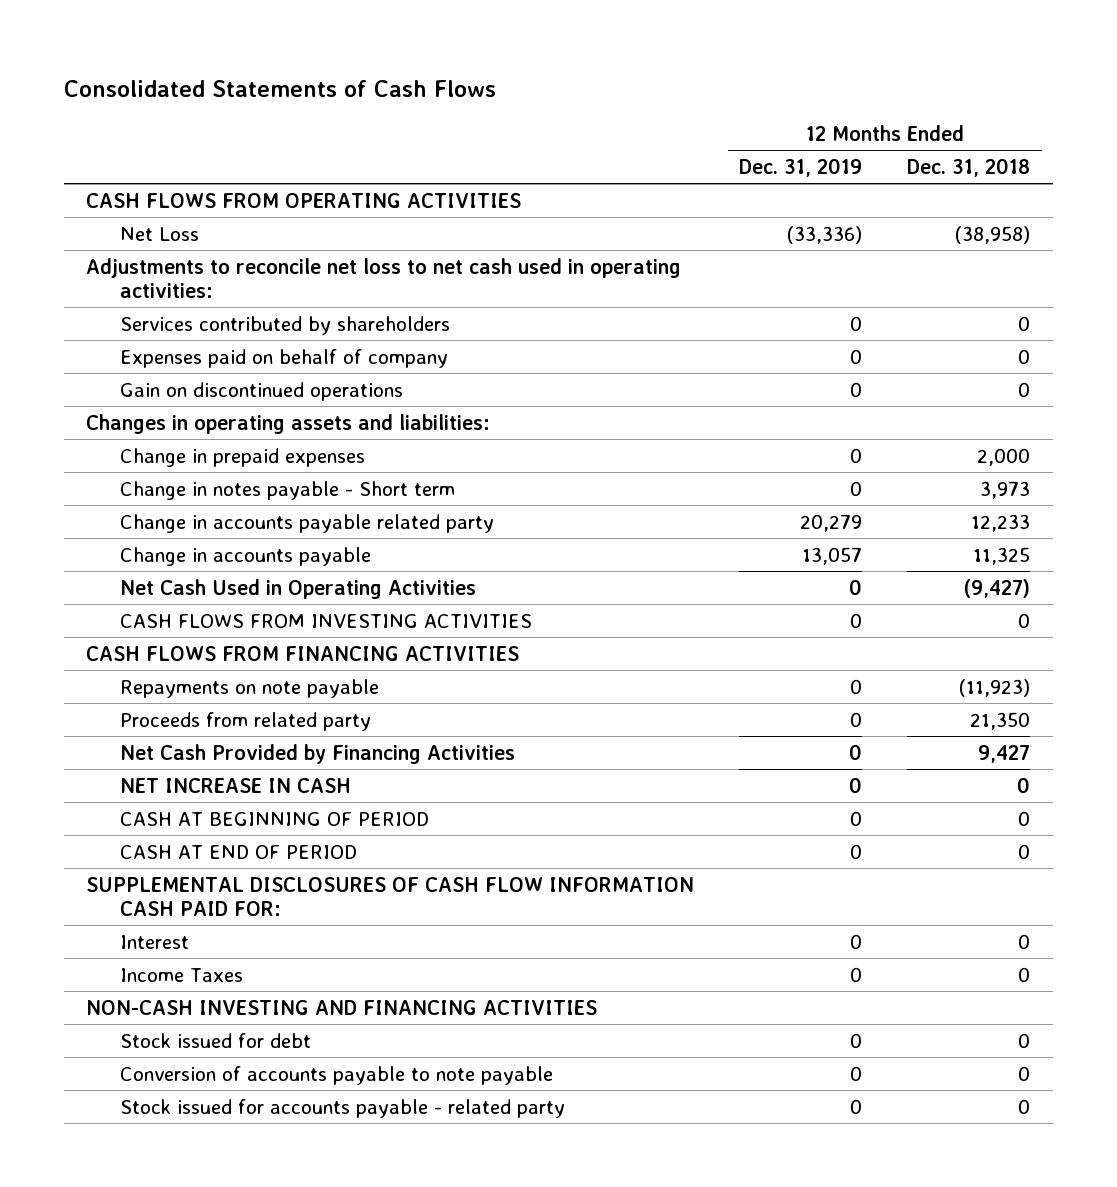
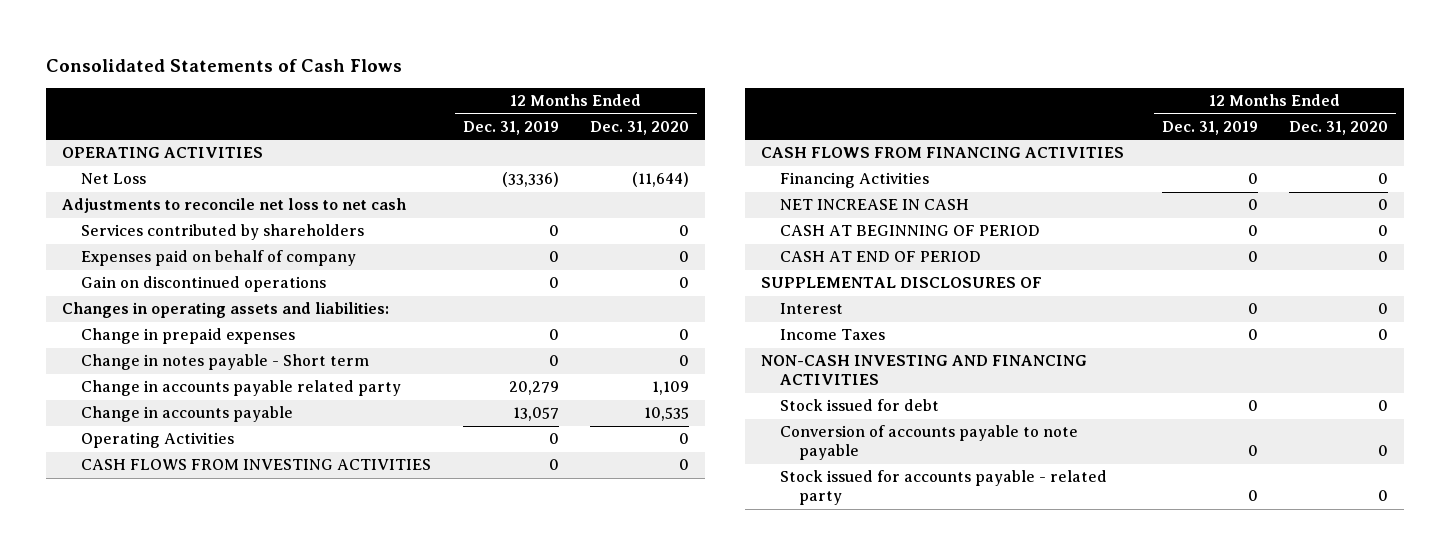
[907,158,1031,178] Dec. 31, 2018 -> none
none -> [590,120,690,135] Dec. 31, 2020
[86,192,522,208] CASH FLOWS FROM OPERATING ACTIVITIES -> [62,147,264,159] OPERATING ACTIVITIES
[86,257,682,298] Adjustments to reconcile net loss to net cash used in operating activities: -> [62,198,407,214] Adjustments to reconcile net loss to net cash
[119,578,476,599] Net Cash Used in Operating Activities -> [81,432,235,449] Operating Activities
[119,678,379,698] Repayments on note payable -> none
[119,711,371,731] Proceeds from related party -> none
[119,743,515,764] Net Cash Provided by Financing Activities -> [780,172,930,189] Financing Activities
[86,876,695,916] SUPPLEMENTAL DISCLOSURES OF CASH FLOW INFORMATION CASH PAID FOR: -> [761,277,1043,289] SUPPLEMENTAL DISCLOSURES OF

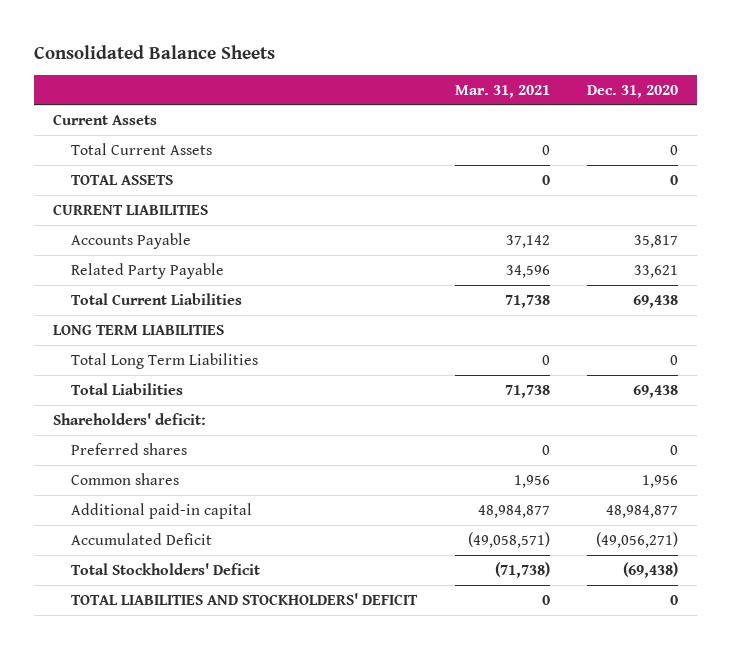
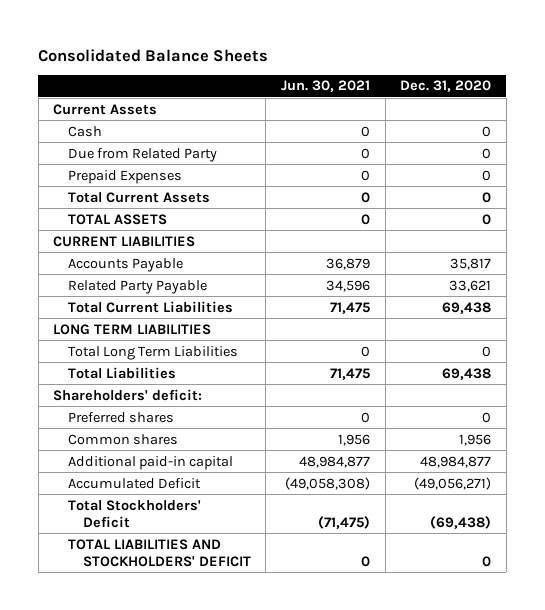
[454,84,550,98] Mar. 31, 2021 -> none
none -> [280,80,370,93] Jun. 30, 2021
none -> [68,125,103,137] Cash
none -> [68,147,218,162] Due from Related Party
none -> [68,169,183,184] Prepaid Expenses

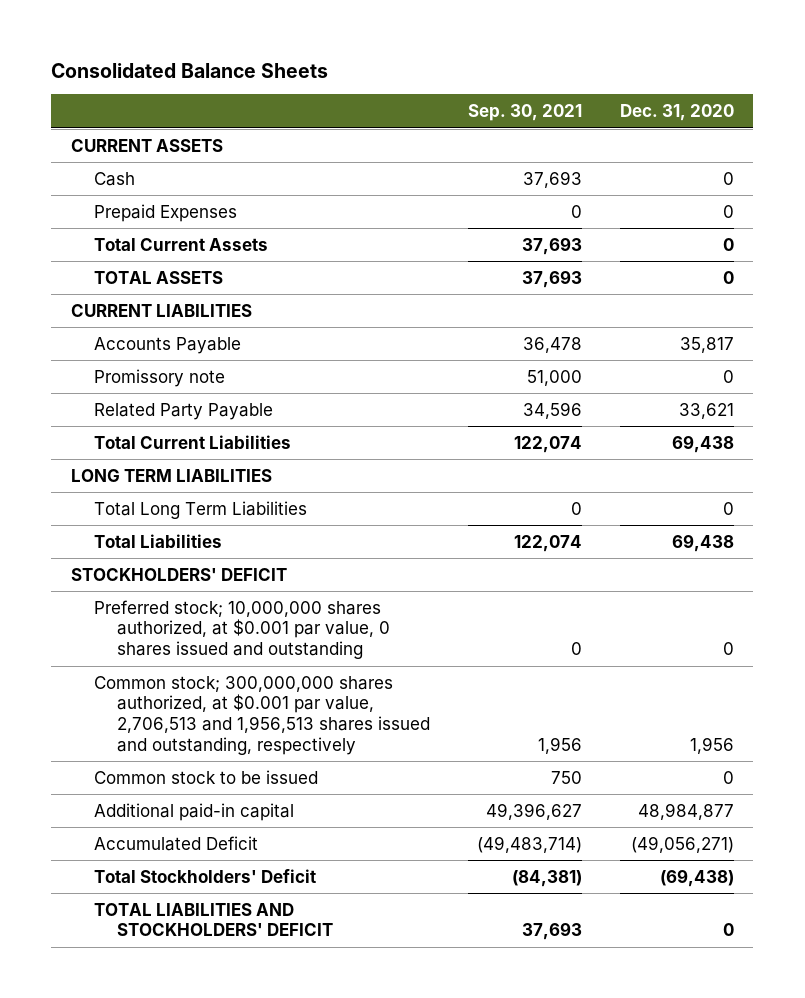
[280,80,370,93] Jun. 30, 2021 -> none
none -> [467,104,582,122] Sep. 30, 2021
[53,103,158,115] Current Assets -> [70,138,223,152] CURRENT ASSETS
[68,147,218,162] Due from Related Party -> none
none -> [93,368,225,387] Promissory note
[53,388,203,401] Shareholders' deficit: -> [70,567,287,581] STOCKHOLDERS' DEFICIT
[68,411,175,423] Preferred shares -> [93,599,390,659] Preferred stock; 10,000,000 shares authorized, at $0.001 par value, 0 shares issued and outstanding
[68,433,179,445] Common shares -> [93,675,430,755] Common stock; 300,000,000 shares authorized, at $0.001 par value, 2,706,513 and 1,956,513 shares issued and outstanding, respectively
none -> [93,769,318,784] Common stock to be issued

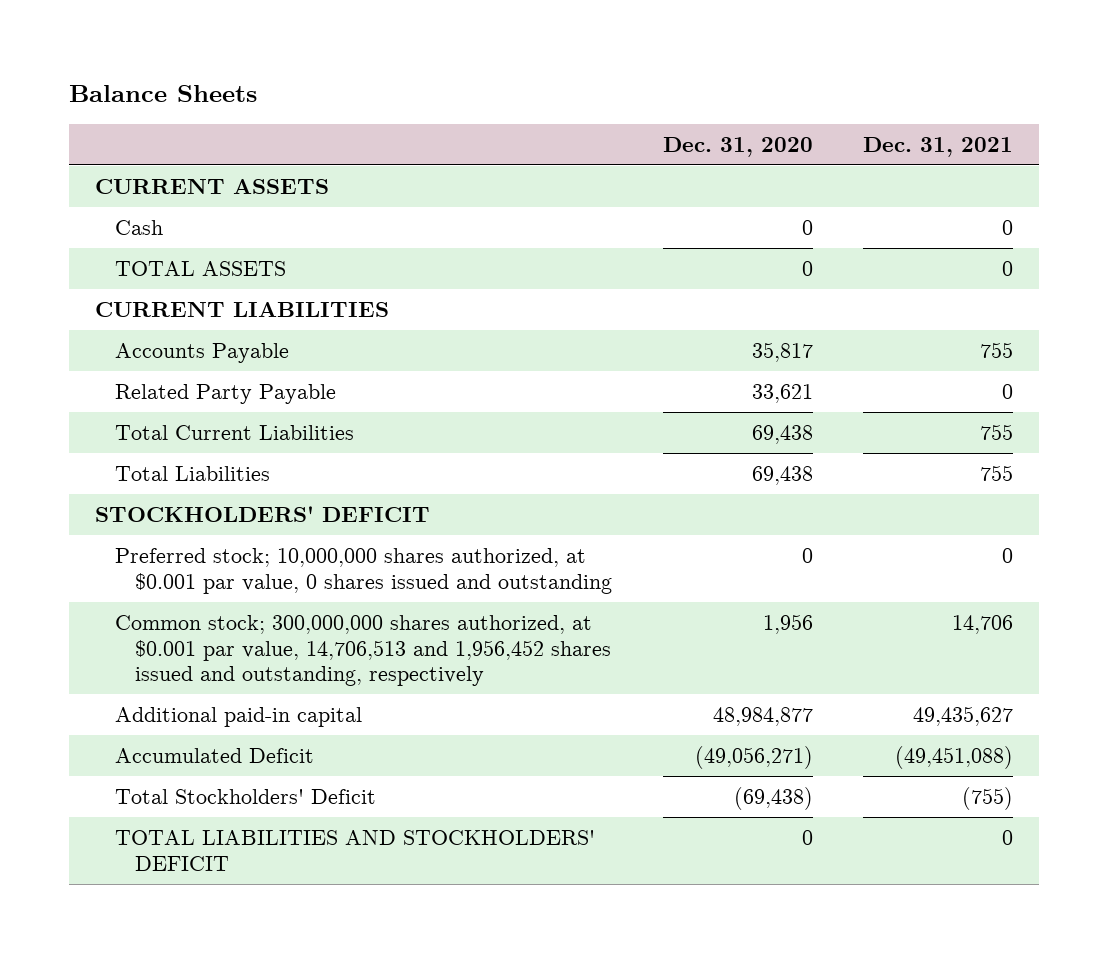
[51,62,329,78] Consolidated Balance Sheets -> [69,85,258,103] Balance Sheets
[467,104,582,122] Sep. 30, 2021 -> none
none -> [863,136,1014,157] Dec. 31, 2021
[93,203,237,222] Prepaid Expenses -> none
[93,237,268,251] Total Current Assets -> none
[93,368,225,387] Promissory note -> none
[70,468,272,482] LONG TERM LIABILITIES -> none
[93,500,307,519] Total Long Term Liabilities -> none
[93,769,318,784] Common stock to be issued -> none
[93,675,430,755] Common stock; 300,000,000 shares authorized, at $0.001 par value, 2,706,513 and 1,956,513 shares issued and outstanding, respectively -> [114,614,611,687] Common stock; 300,000,000 shares authorized, at $0.001 par value, 14,706,513 and 1,956,452 shares issued and outstanding, respectively

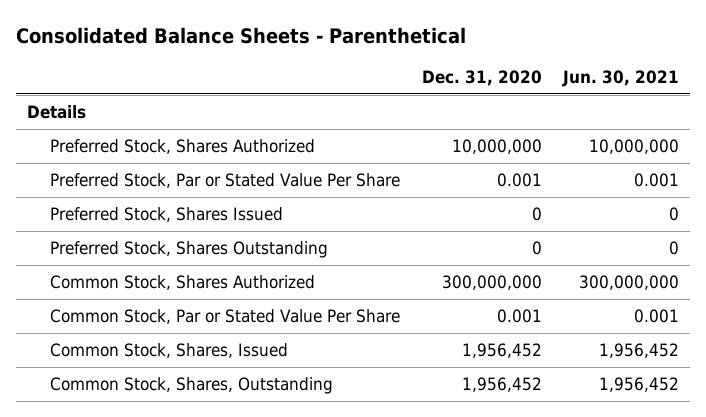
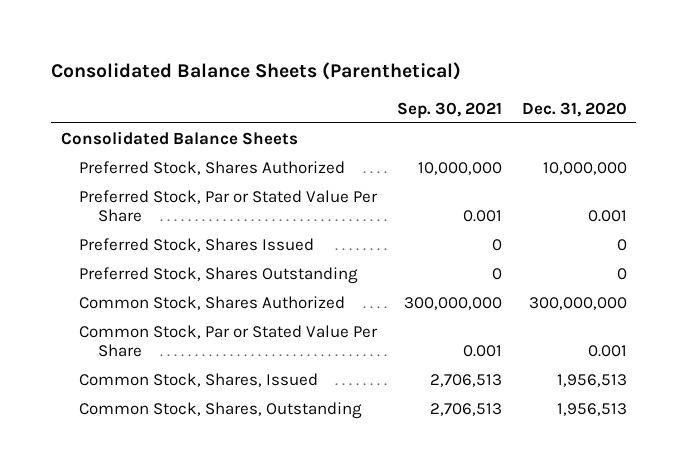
[16,26,467,44] Consolidated Balance Sheets - Parenthetical -> [51,62,462,81] Consolidated Balance Sheets (Parenthetical)
[562,69,680,87] Jun. 30, 2021 -> none
none -> [396,101,502,119] Sep. 30, 2021
[27,105,87,120] Details -> [60,130,298,145] Consolidated Balance Sheets
[461,343,542,359] 1,956,452 -> [556,373,627,387] 1,956,513
[461,377,542,393] 1,956,452 -> [556,402,627,416] 1,956,513

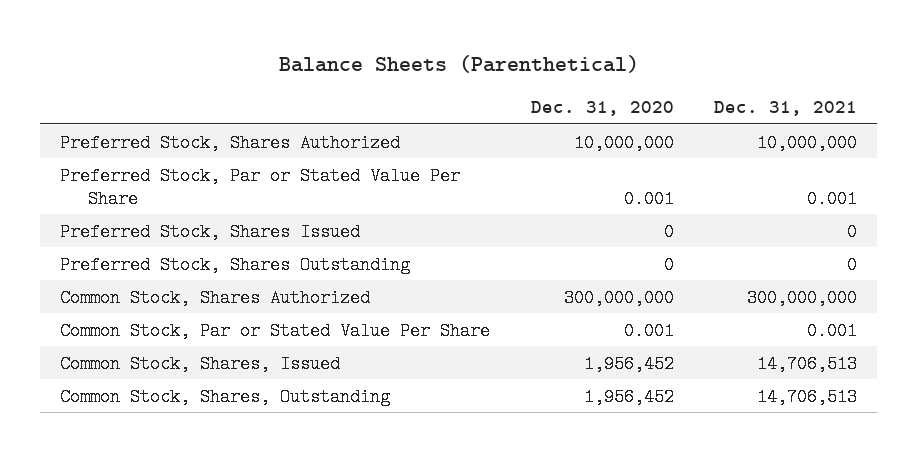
[51,62,462,81] Consolidated Balance Sheets (Parenthetical) -> [278,54,639,73] Balance Sheets (Parenthetical)
[396,101,502,119] Sep. 30, 2021 -> none
none -> [713,101,857,117] Dec. 31, 2021
[60,130,298,145] Consolidated Balance Sheets -> none
[556,373,627,387] 1,956,513 -> [583,354,674,373] 1,956,452
[556,402,627,416] 1,956,513 -> [583,387,674,406] 1,956,452

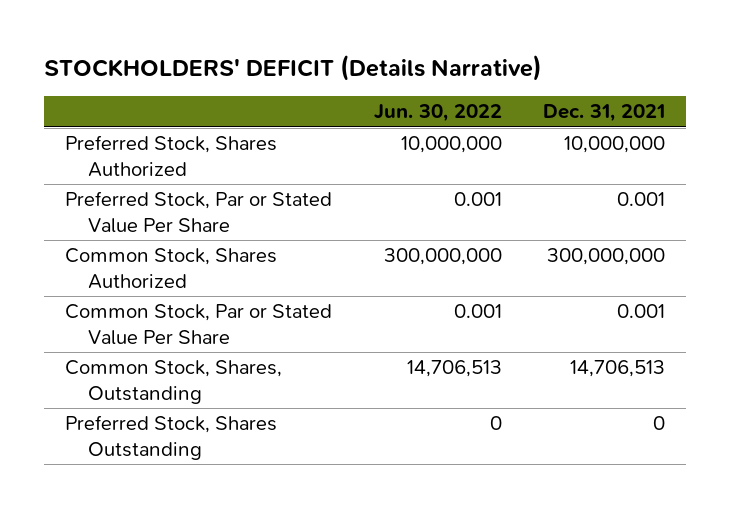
[278,54,639,73] Balance Sheets (Parenthetical) -> [44,54,543,81] STOCKHOLDERS' DEFICIT (Details Narrative)
[530,101,674,117] Dec. 31, 2020 -> none
none -> [373,104,502,123] Jun. 30, 2022
[60,222,361,241] Preferred Stock, Shares Issued -> none
[60,354,341,373] Common Stock, Shares, Issued -> none
[60,255,411,274] Preferred Stock, Shares Outstanding -> [65,415,278,460] Preferred Stock, Shares Outstanding

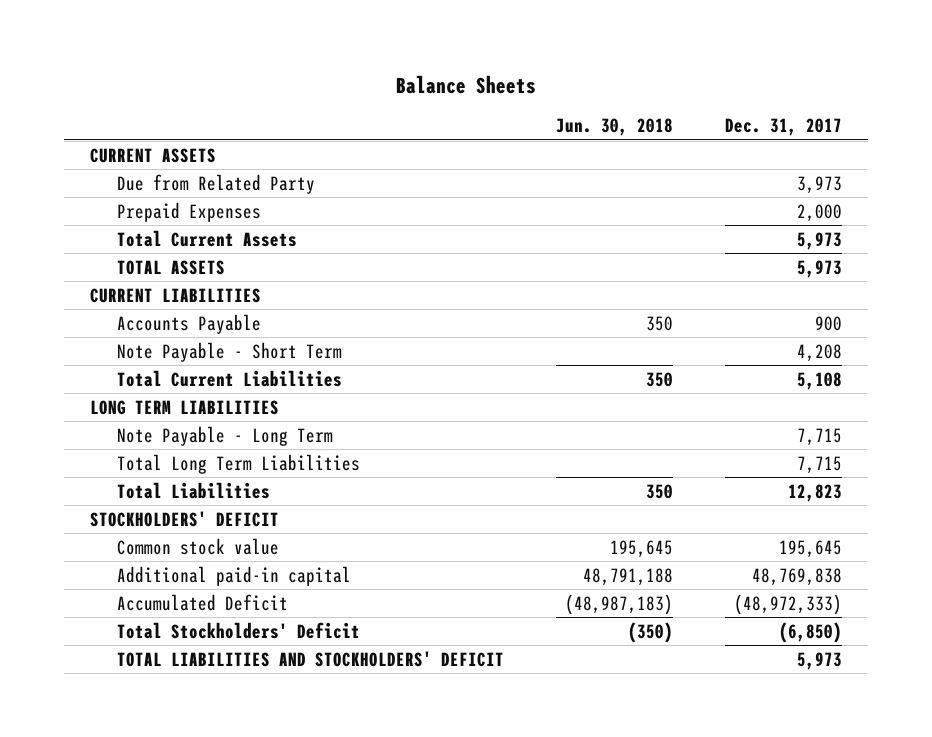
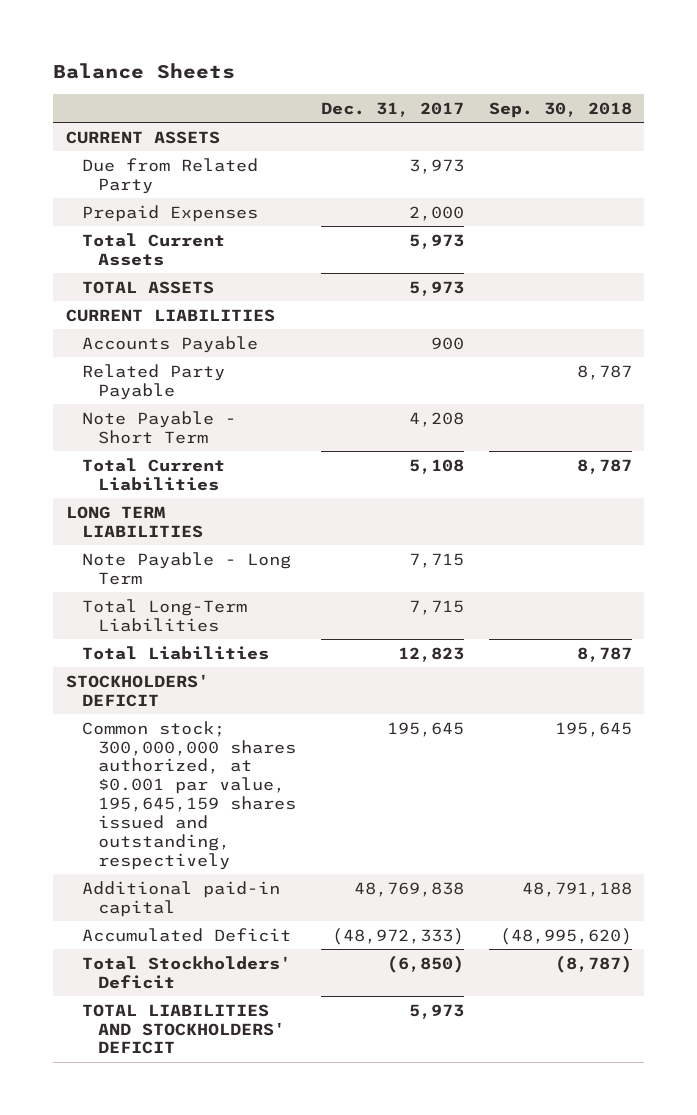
[555,118,673,137] Jun. 30, 2018 -> none
none -> [488,101,632,118] Sep. 30, 2018
none -> [81,363,225,400] Related Party Payable
[116,453,360,474] Total Long Term Liabilities -> [81,598,247,632] Total Long-Term Liabilities
[116,537,279,555] Common stock value -> [81,720,296,870] Common stock; 300,000,000 shares authorized, at $0.001 par value, 195,645,159 shares issued and outstanding, respectively

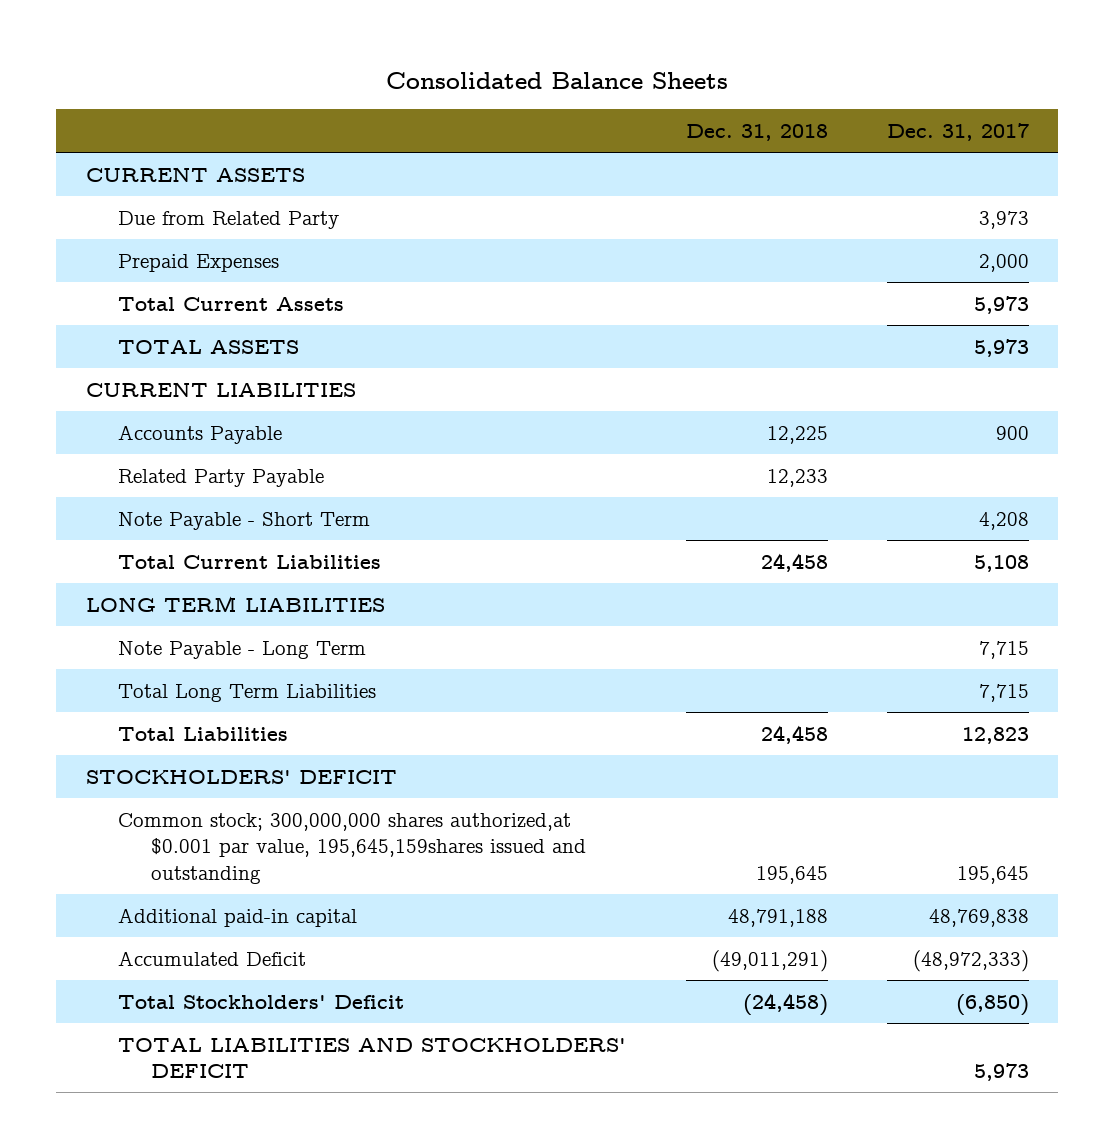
[53,63,236,80] Balance Sheets -> [386,71,729,89] Consolidated Balance Sheets
[488,101,632,118] Sep. 30, 2018 -> none
none -> [685,123,828,141] Dec. 31, 2018
[81,598,247,632] Total Long-Term Liabilities -> [118,683,377,702] Total Long Term Liabilities
[81,720,296,870] Common stock; 300,000,000 shares authorized, at $0.001 par value, 195,645,159 shares issued and outstanding, respectively -> [118,812,586,884] Common stock; 300,000,000 shares authorized,at $0.001 par value, 195,645,159shares issued and outstanding

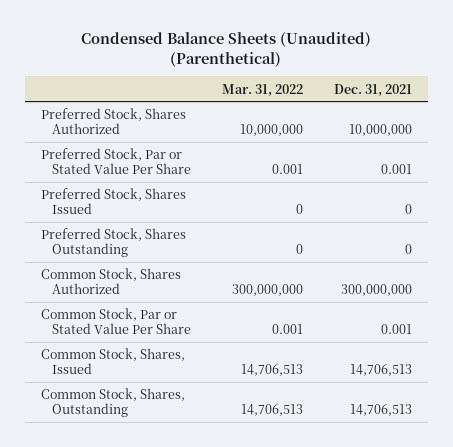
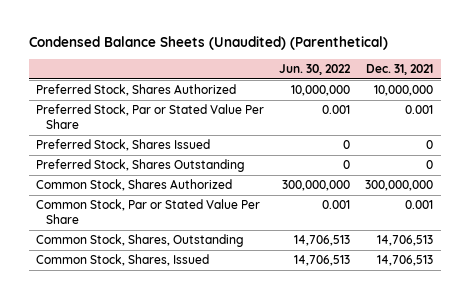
[222,83,304,97] Mar. 31, 2022 -> none
none -> [279,64,352,76] Jun. 30, 2022
[40,348,185,374] Common Stock, Shares, Issued -> [36,254,210,267] Common Stock, Shares, Issued

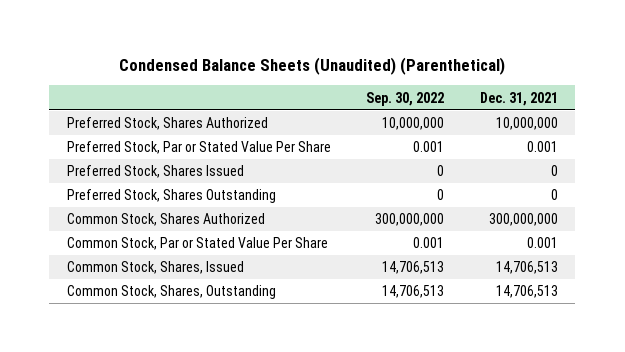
[279,64,352,76] Jun. 30, 2022 -> none
none -> [366,91,445,106] Sep. 30, 2022
[36,234,245,248] Common Stock, Shares, Outstanding -> [66,285,276,300] Common Stock, Shares, Outstanding

